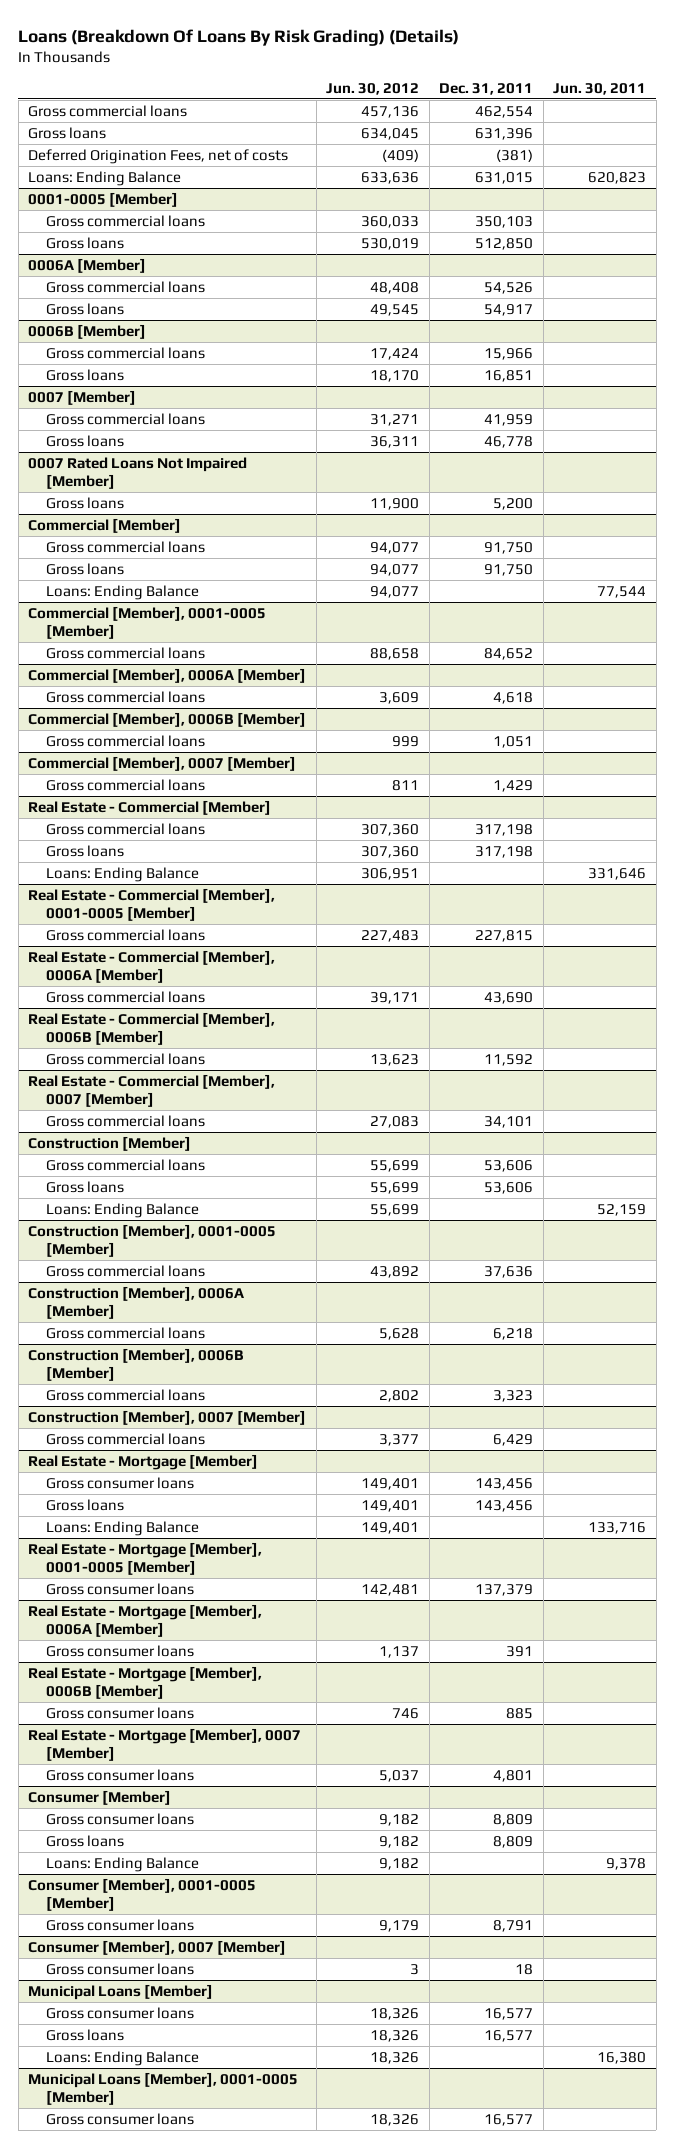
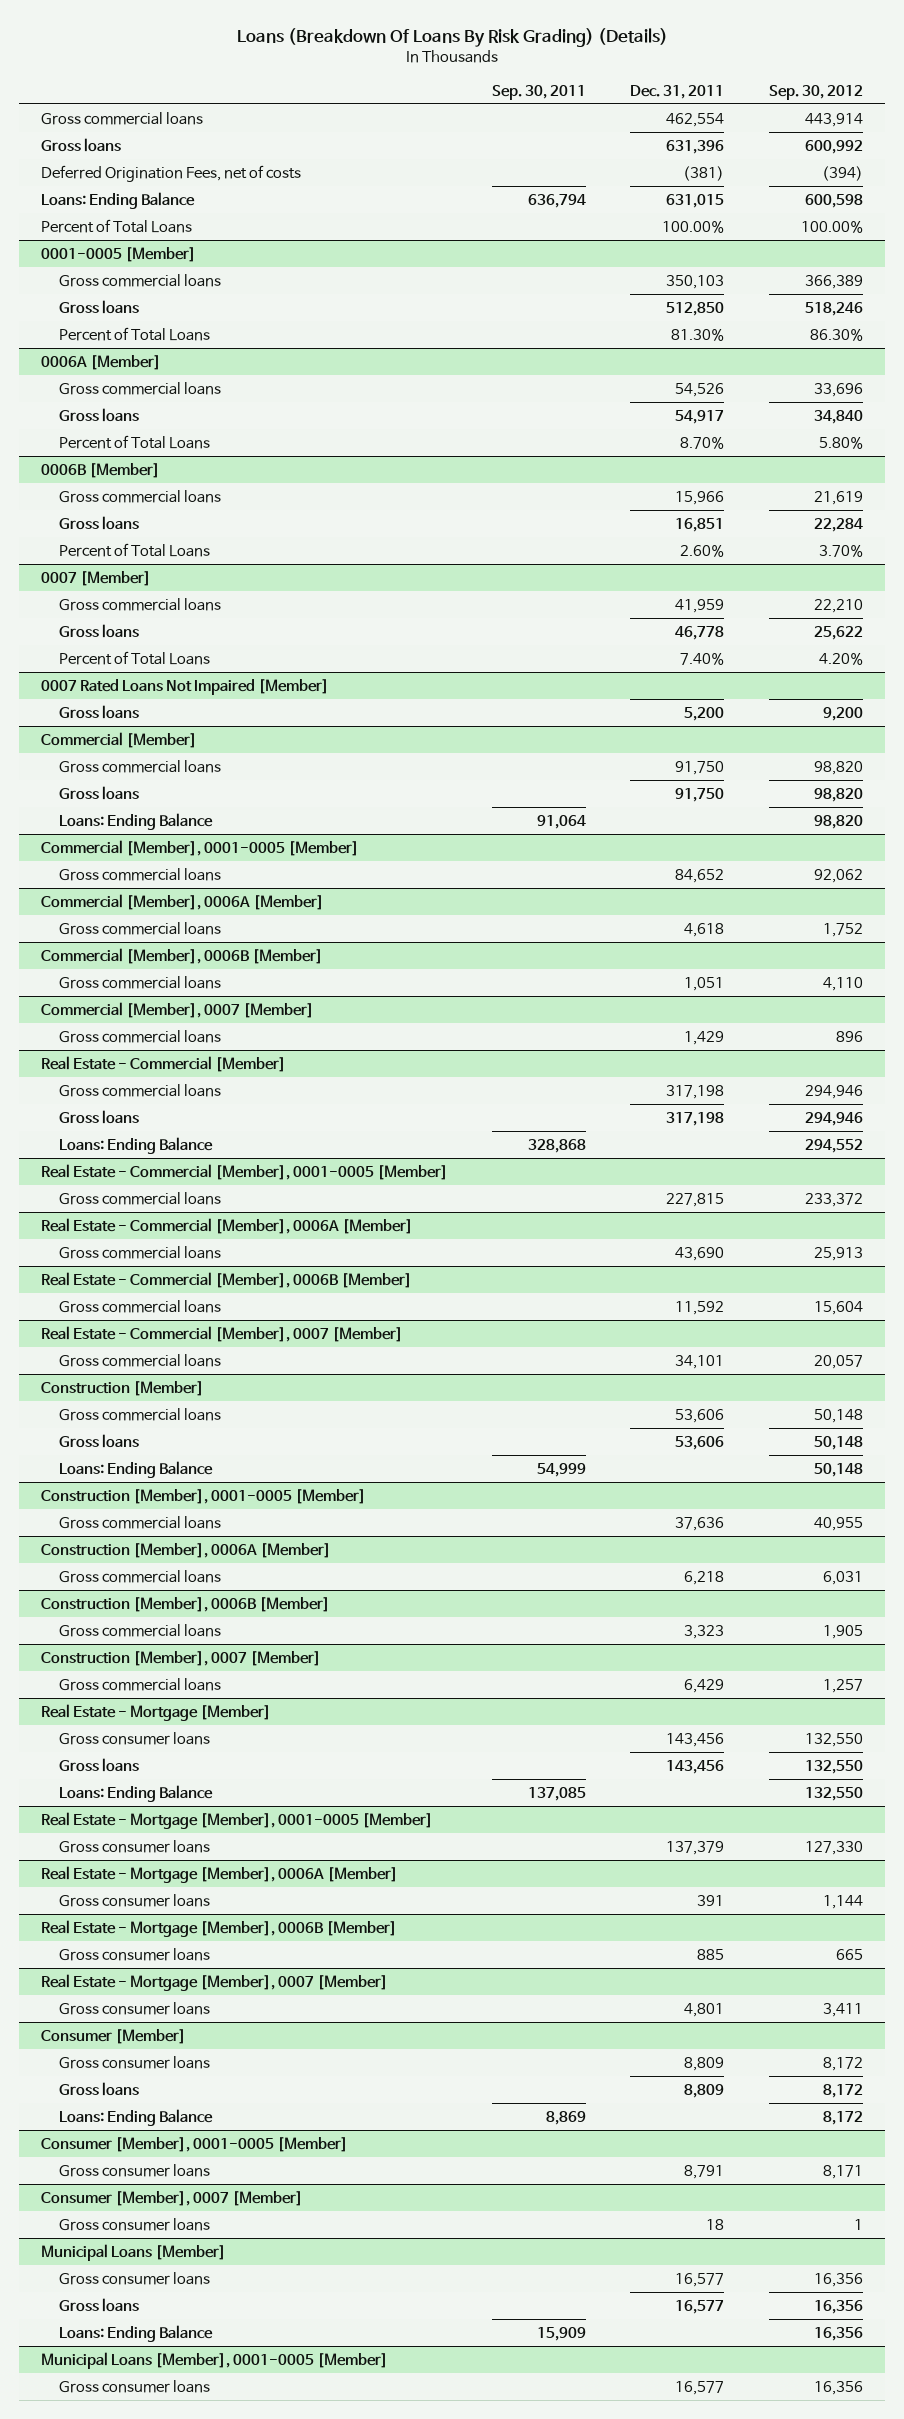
[326,82,420,95] Jun. 30, 2012 -> none
[553,82,647,95] Jun. 30, 2011 -> none
none -> [492,84,587,100] Sep. 30, 2011
none -> [768,84,863,100] Sep. 30, 2012
none -> [40,218,192,233] Percent of Total Loans
none -> [59,326,211,341] Percent of Total Loans
none -> [59,434,211,449] Percent of Total Loans
none -> [59,542,211,557] Percent of Total Loans
none -> [59,650,211,665] Percent of Total Loans

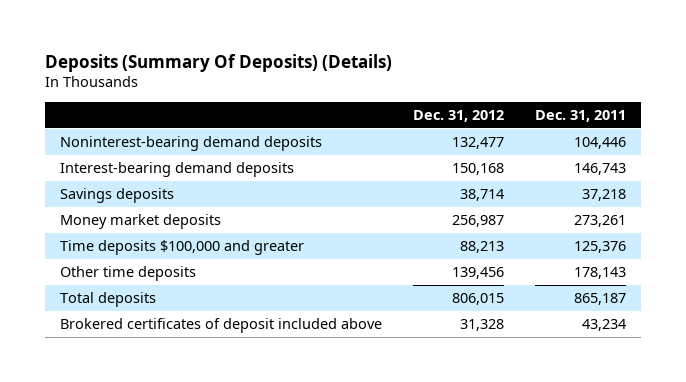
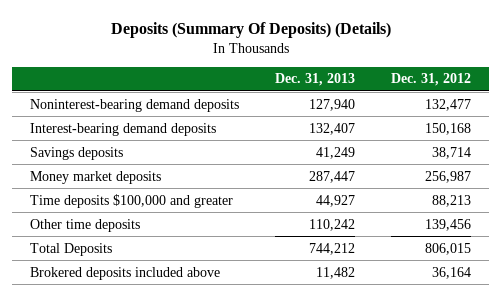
[534,110,626,123] Dec. 31, 2011 -> none
none -> [275,73,356,87] Dec. 31, 2013
[60,292,157,308] Total deposits -> [30,242,113,256] Total Deposits
[60,318,383,334] Brokered certificates of deposit included above -> [30,266,221,280] Brokered deposits included above
[459,319,504,332] 31,328 -> [432,266,472,279] 36,164

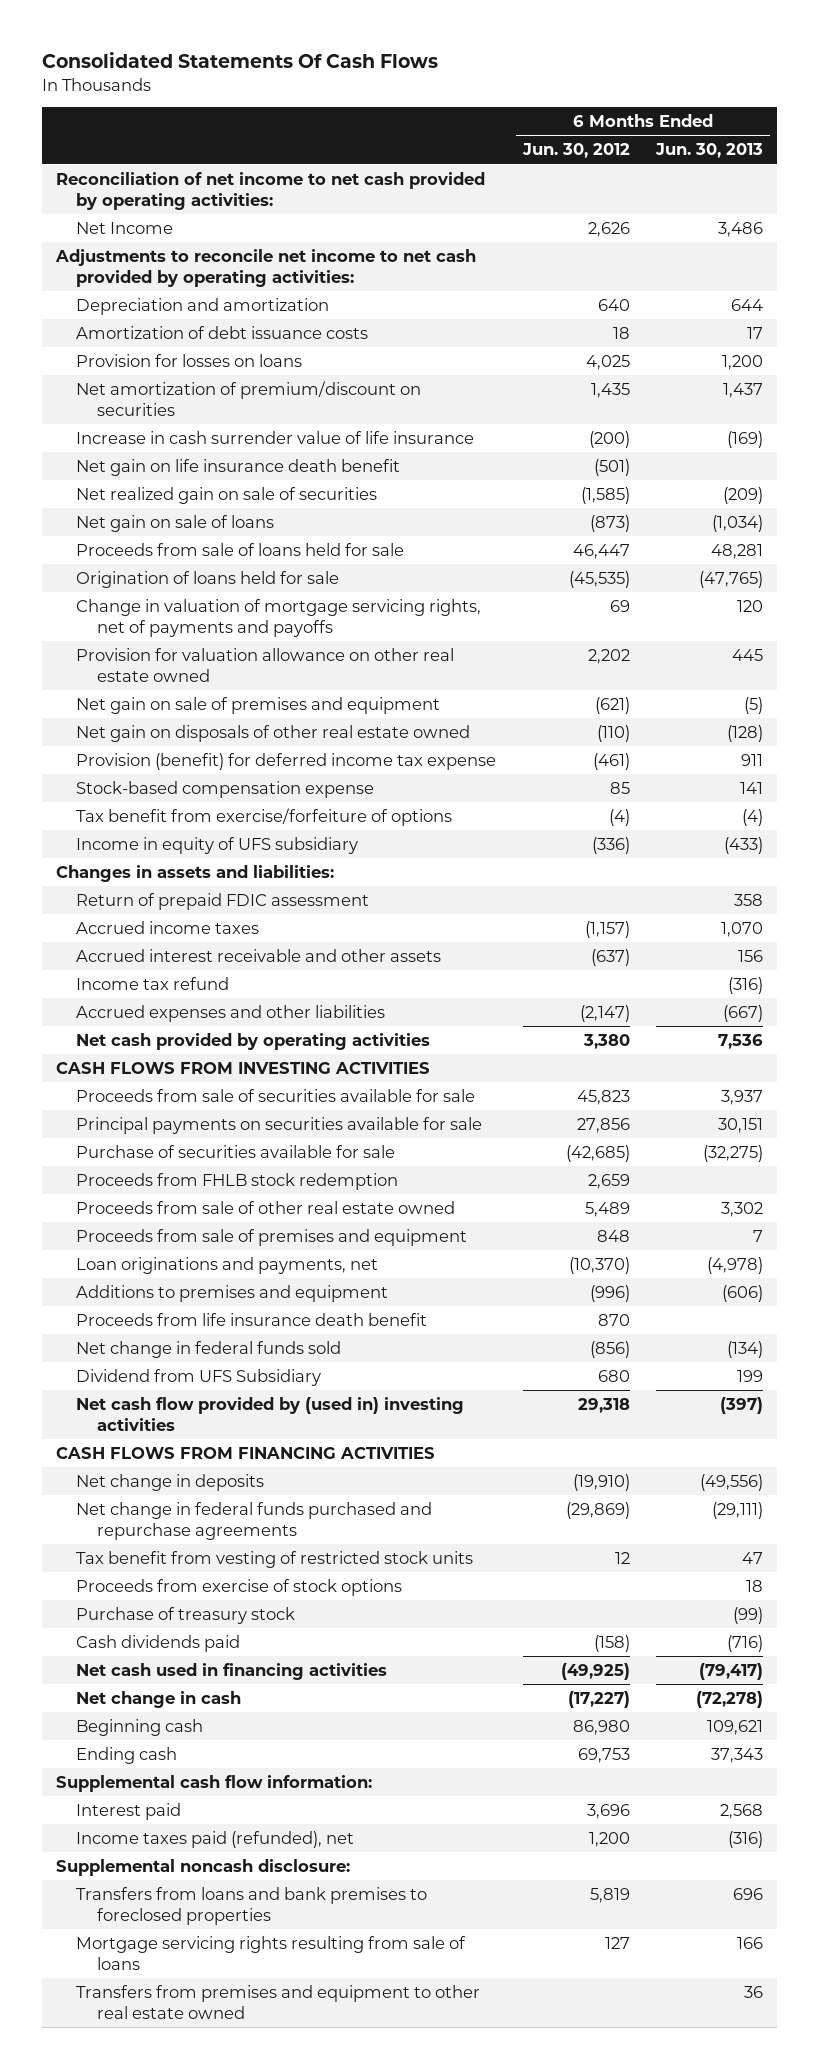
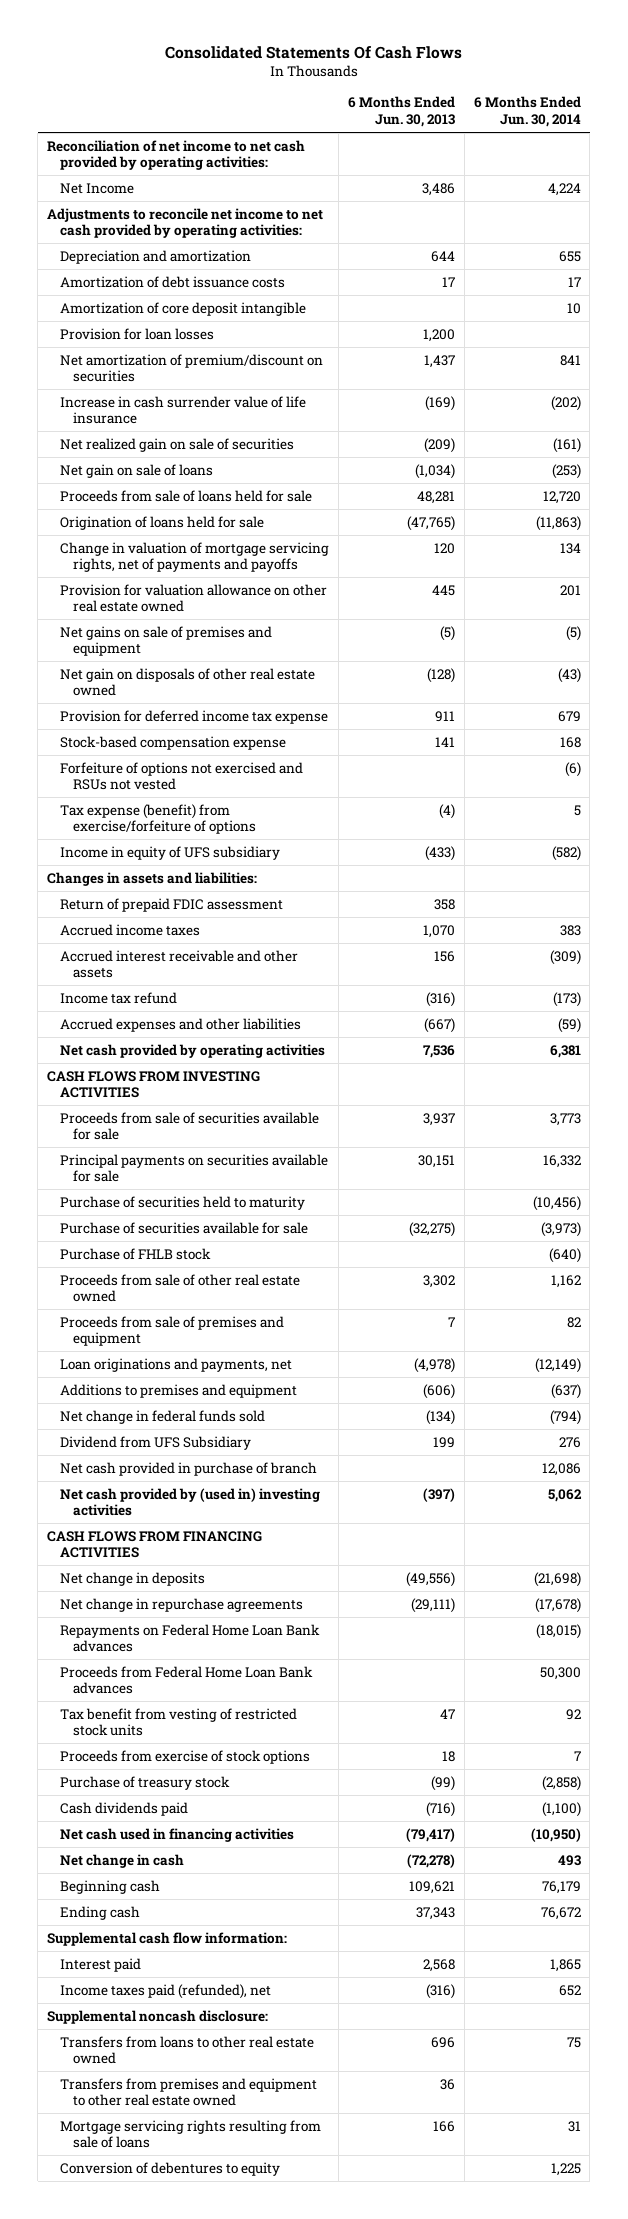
[521,143,630,159] Jun. 30, 2012 -> none
none -> [473,96,581,127] 6 Months Ended Jun. 30, 2014
none -> [60,301,307,316] Amortization of core deposit intangible
[76,353,303,367] Provision for losses on loans -> [60,327,215,340] Provision for loan losses
[76,458,401,476] Net gain on life insurance death benefit -> none
[76,696,441,714] Net gain on sale of premises and equipment -> [60,625,273,657] Net gains on sale of premises and equipment
[76,752,497,770] Provision (benefit) for deferred income tax expense -> [60,709,329,724] Provision for deferred income tax expense
none -> [60,761,304,791] Forfeiture of options not exercised and RSUs not vested
[76,807,453,826] Tax benefit from exercise/forfeiture of options -> [60,803,257,835] Tax expense (benefit) from exercise/forfeiture of options
none -> [60,1195,306,1210] Purchase of securities held to maturity
[76,1172,399,1190] Proceeds from FHLB stock redemption -> [60,1247,212,1260] Purchase of FHLB stock
[76,1312,428,1326] Proceeds from life insurance death benefit -> none
none -> [60,1461,318,1476] Net cash provided in purchase of branch
[76,1396,465,1432] Net cash flow provided by (used in) investing activities -> [60,1487,321,1517] Net cash provided by (used in) investing activities
[76,1501,433,1541] Net change in federal funds purchased and repurchase agreements -> [60,1597,304,1612] Net change in repurchase agreements
none -> [60,1623,321,1653] Repayments on Federal Home Loan Bank advances
none -> [60,1665,314,1695] Proceeds from Federal Home Loan Bank advances
[76,1886,428,1926] Transfers from loans and bank premises to foreclosed properties -> [60,2035,315,2065] Transfers from loans to other real estate owned
[76,1935,467,1971] Mortgage servicing rights resulting from sale of loans -> [60,2119,322,2149] Mortgage servicing rights resulting from sale of loans
none -> [60,2161,281,2176] Conversion of debentures to equity

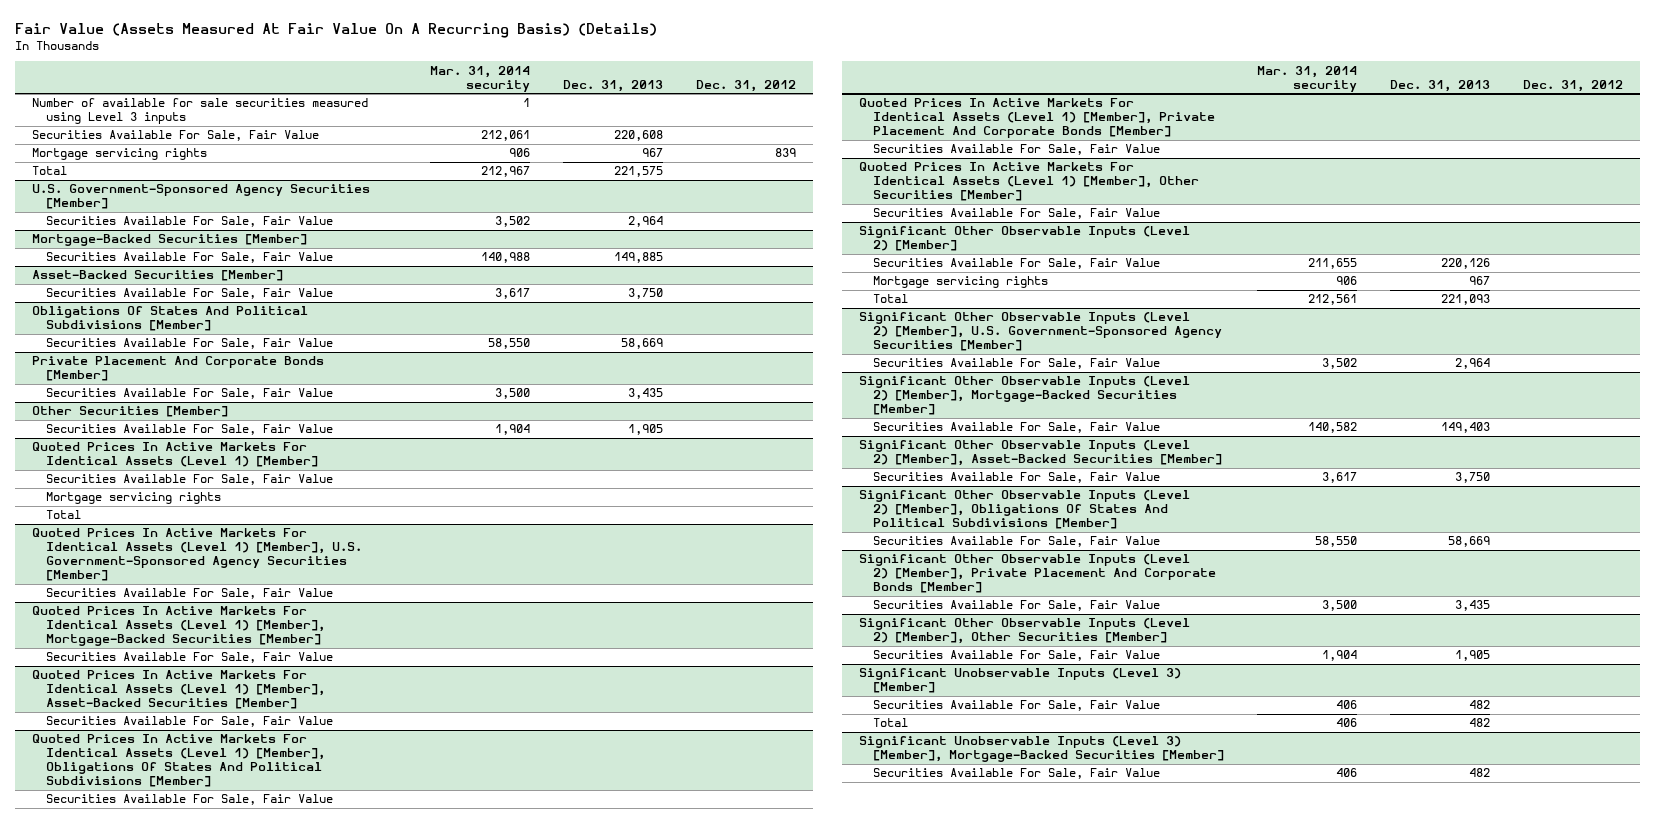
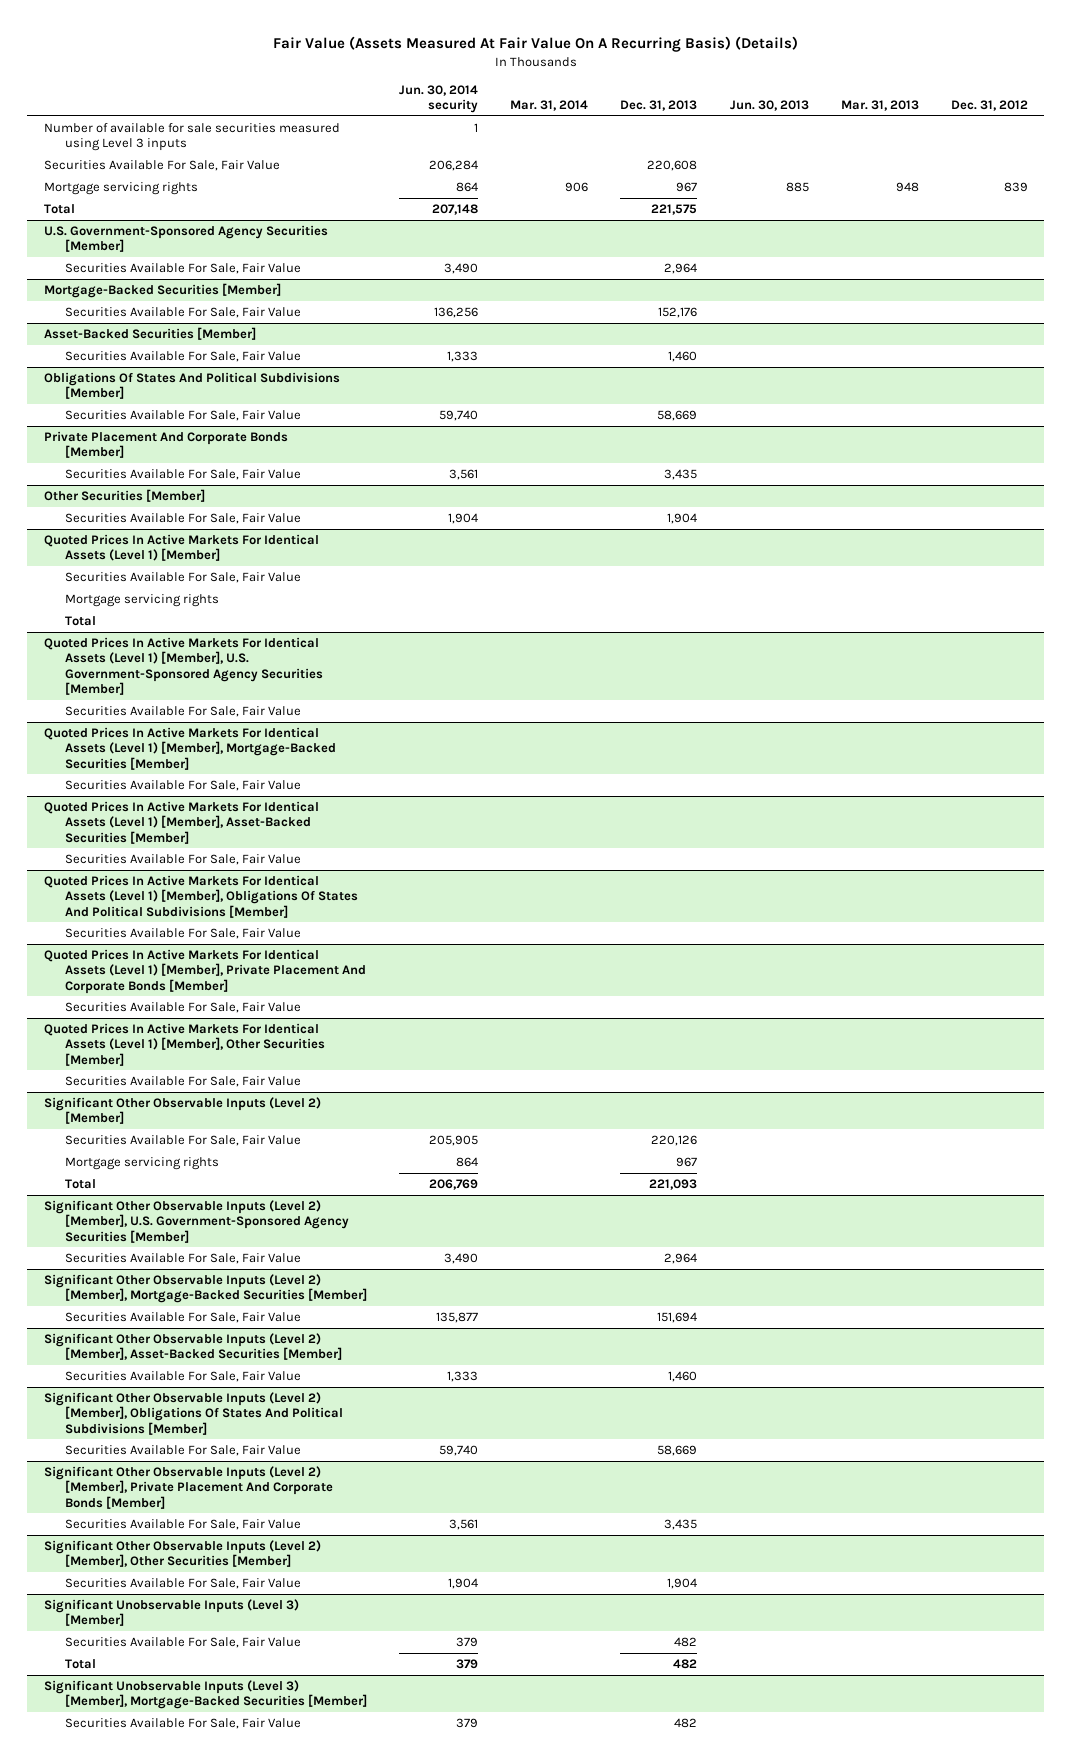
[430,65,531,92] Mar. 31, 2014 security -> none
none -> [398,84,478,114] Jun. 30, 2014 security
none -> [510,100,589,112] Mar. 31, 2014
none -> [729,100,809,112] Jun. 30, 2013
none -> [840,100,919,112] Mar. 31, 2013
[614,252,664,264] 149,885 -> [658,306,698,318] 152,176
[628,288,664,300] 3,750 -> [668,350,698,362] 1,460
[628,424,664,436] 1,905 -> [667,512,698,524] 1,904
[1441,422,1491,434] 149,403 -> [657,1311,698,1323] 151,694
[1455,472,1491,484] 3,750 -> [668,1370,698,1382] 1,460
[1455,650,1491,662] 1,905 -> [667,1577,698,1589] 1,904

